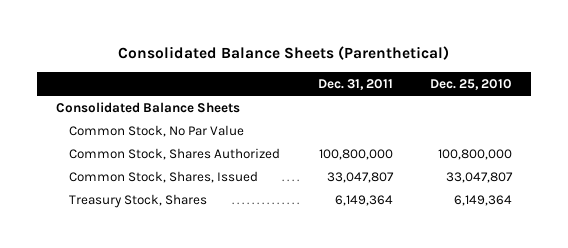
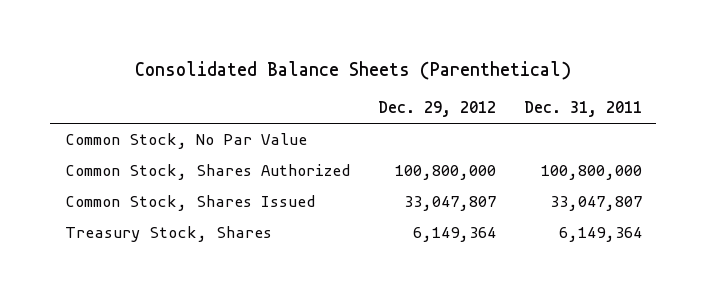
[430,78,513,90] Dec. 25, 2010 -> none
none -> [377,101,496,118] Dec. 29, 2012
[56,101,241,113] Consolidated Balance Sheets -> none
[69,170,259,183] Common Stock, Shares, Issued -> [64,195,315,212] Common Stock, Shares Issued

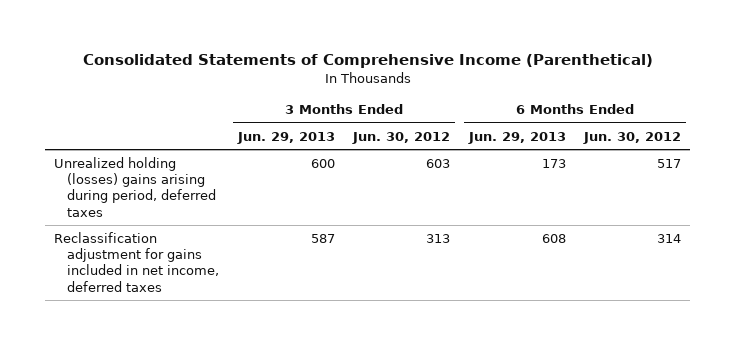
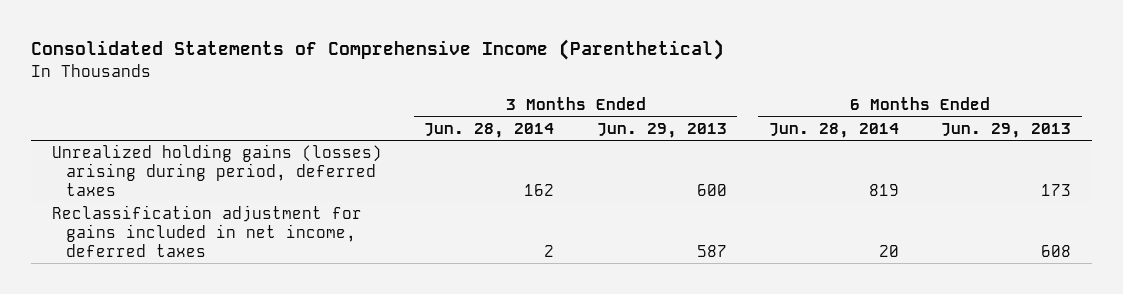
[352,131,451,144] Jun. 30, 2012 -> none
[583,131,682,144] Jun. 30, 2012 -> none
none -> [424,122,555,138] Jun. 28, 2014
none -> [768,122,899,138] Jun. 28, 2014
[53,157,217,217] Unrealized holding (losses) gains arising during period, deferred taxes -> [52,144,383,196] Unrealized holding gains (losses) arising during period, deferred taxes

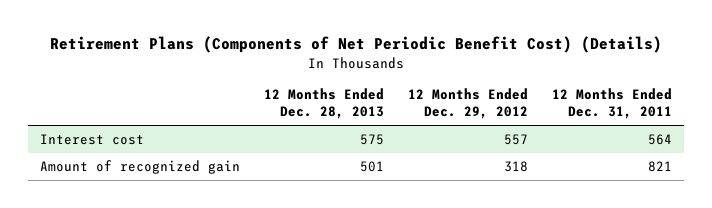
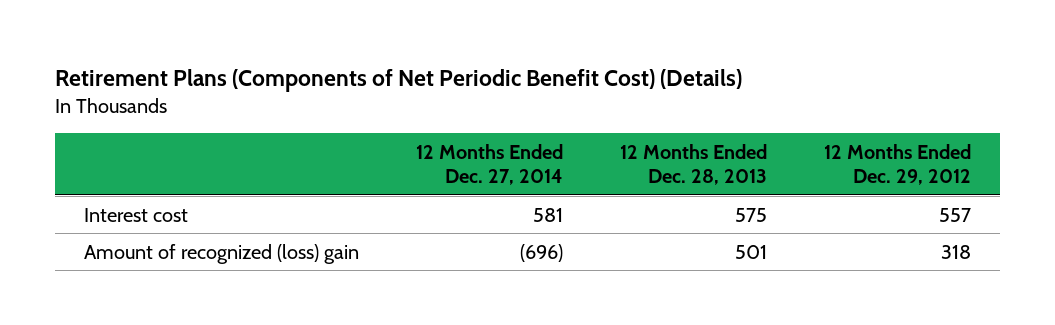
[551,88,672,120] 12 Months Ended Dec. 31, 2011 -> none
none -> [415,143,563,186] 12 Months Ended Dec. 27, 2014
[40,160,241,175] Amount of recognized gain -> [83,243,359,264] Amount of recognized (loss) gain

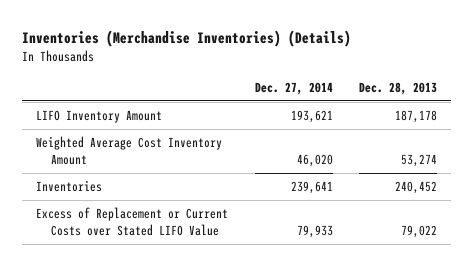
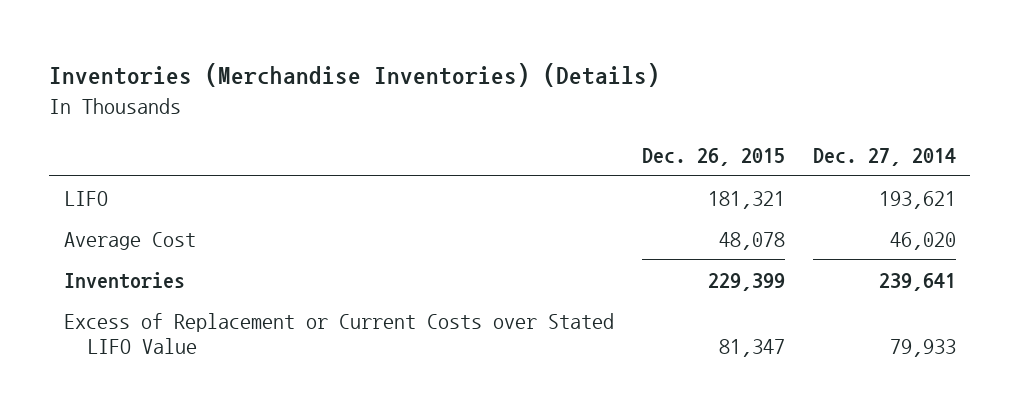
[359,81,438,95] Dec. 28, 2013 -> none
none -> [641,148,785,167] Dec. 26, 2015
[35,110,162,124] LIFO Inventory Amount -> [63,190,108,206] LIFO
[35,136,222,166] Weighted Average Cost Inventory Amount -> [63,231,196,250] Average Cost

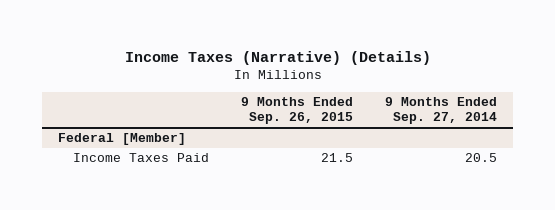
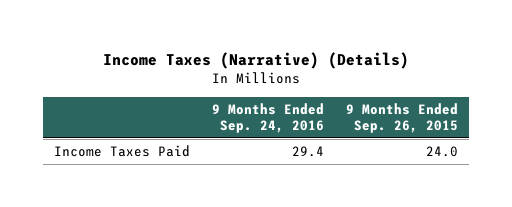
[385,97,498,125] 9 Months Ended Sep. 27, 2014 -> none
none -> [212,102,325,134] 9 Months Ended Sep. 24, 2016
[58,133,187,146] Federal [Member] -> none
[321,153,354,163] 21.5 -> [425,146,458,158] 24.0

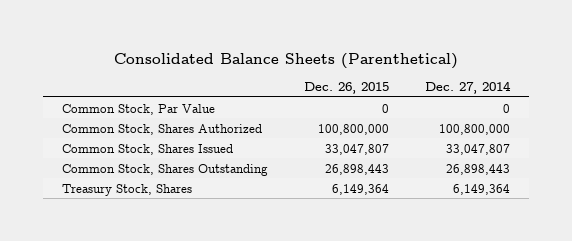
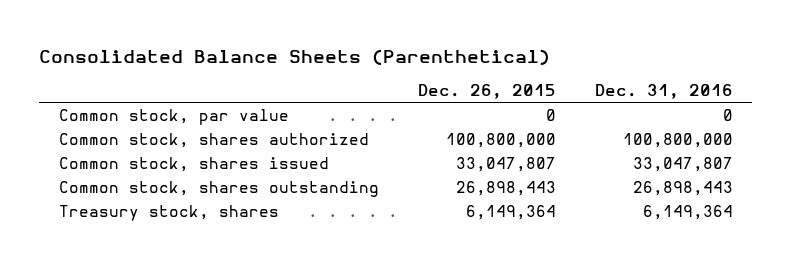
[425,81,512,95] Dec. 27, 2014 -> none
none -> [594,84,733,100] Dec. 31, 2016
[61,103,215,115] Common Stock, Par Value -> [58,108,289,125] Common stock, par value
[61,123,262,135] Common Stock, Shares Authorized -> [58,132,369,148] Common stock, shares authorized
[61,143,233,155] Common Stock, Shares Issued -> [58,156,329,172] Common stock, shares issued
[61,163,268,176] Common Stock, Shares Outstanding -> [58,180,379,197] Common stock, shares outstanding
[61,183,192,196] Treasury Stock, Shares -> [58,204,279,221] Treasury stock, shares

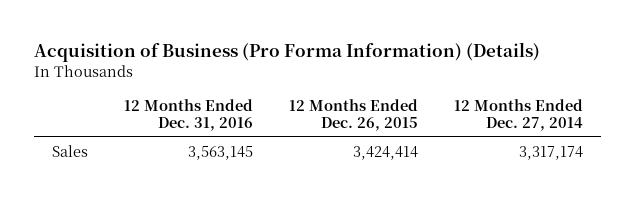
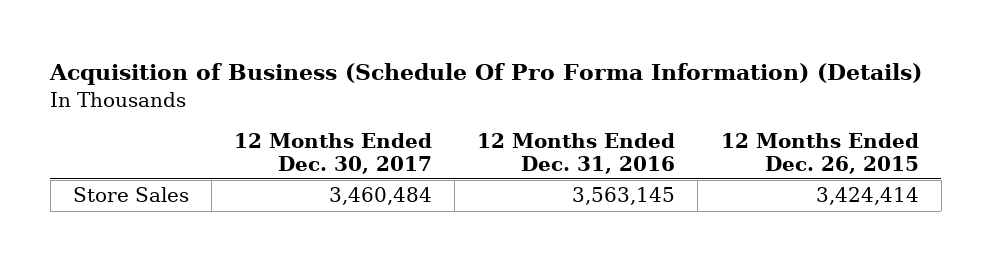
[34,41,541,62] Acquisition of Business (Pro Forma Information) (Details) -> [49,63,923,86] Acquisition of Business (Schedule Of Pro Forma Information) (Details)
[454,98,584,132] 12 Months Ended Dec. 27, 2014 -> none
none -> [234,133,433,174] 12 Months Ended Dec. 30, 2017
[52,145,89,158] Sales -> [73,187,190,203] Store Sales

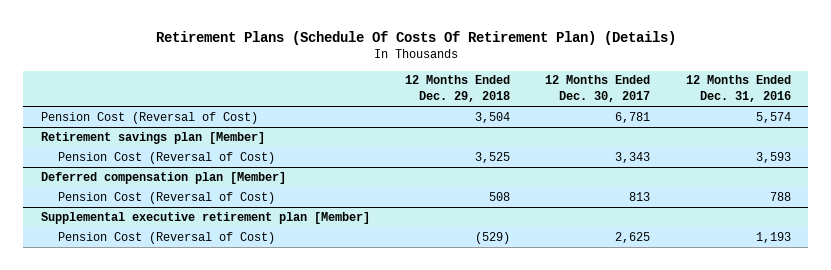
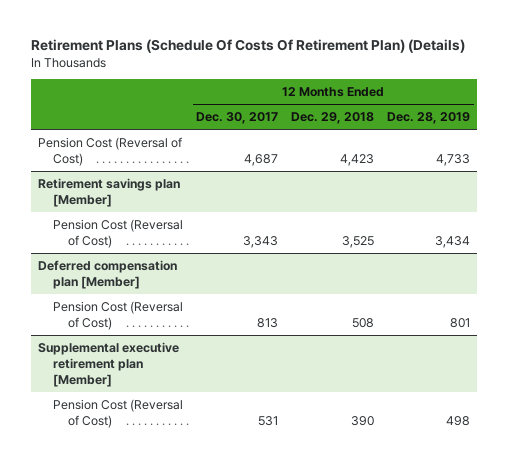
[685,75,791,103] 12 Months Ended Dec. 31, 2016 -> none
none -> [387,112,471,125] Dec. 28, 2019
[474,111,510,123] 3,504 -> [340,153,375,166] 4,423
[615,111,651,123] 6,781 -> [243,153,278,166] 4,687
[474,231,510,244] (529) -> [351,415,375,426] 390
[615,231,651,243] 2,625 -> [257,415,278,426] 531

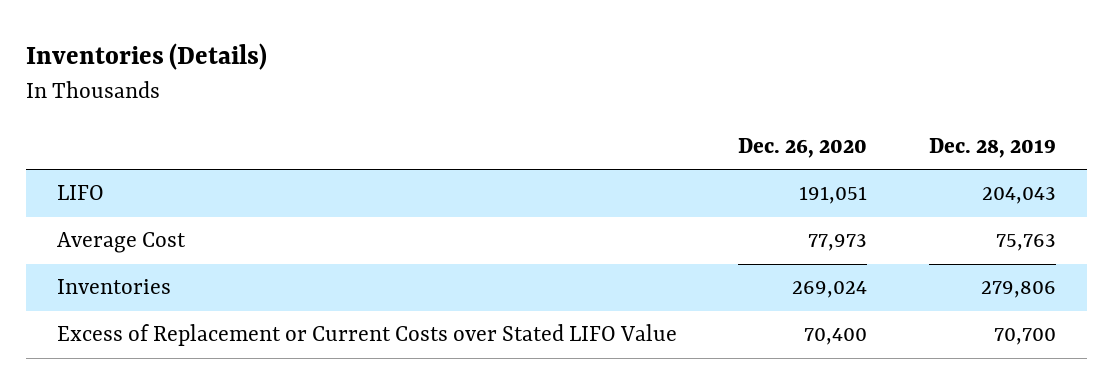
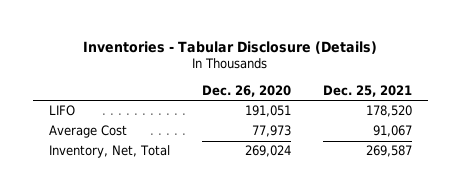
[25,43,267,71] Inventories (Details) -> [83,40,378,54] Inventories - Tabular Disclosure (Details)
[929,137,1057,158] Dec. 28, 2019 -> none
none -> [322,85,412,98] Dec. 25, 2021
[56,324,677,347] Excess of Replacement or Current Costs over Stated LIFO Value -> none
[56,279,171,295] Inventories -> [48,145,170,159] Inventory, Net, Total

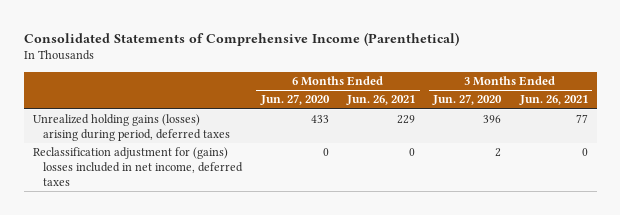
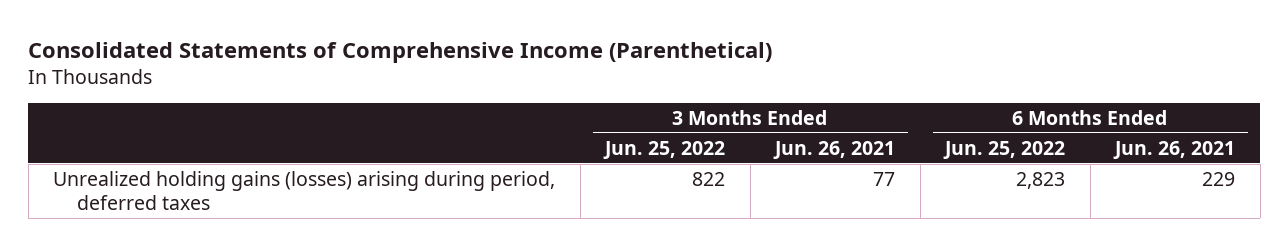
[259,94,330,106] Jun. 27, 2020 -> none
[432,94,503,106] Jun. 27, 2020 -> none
none -> [603,140,726,159] Jun. 25, 2022
none -> [943,140,1066,159] Jun. 25, 2022
[32,147,244,186] Reclassification adjustment for (gains) losses included in net income, deferred taxes -> none

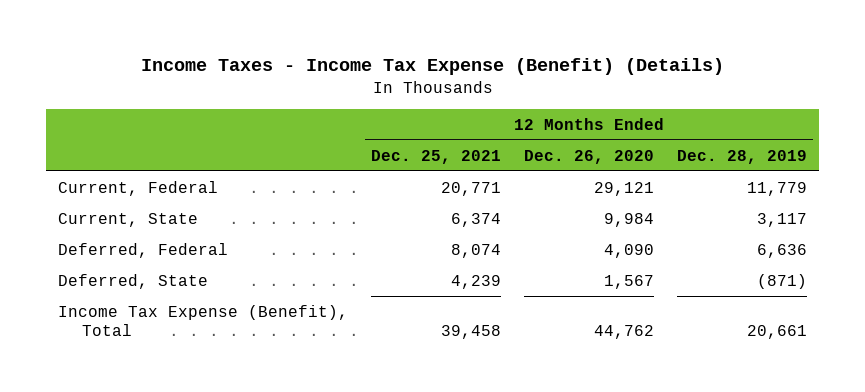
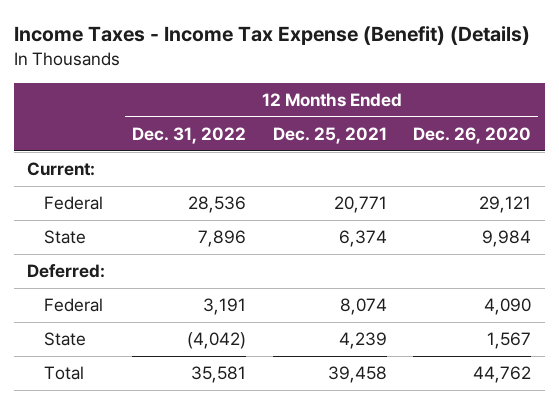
[677,149,808,164] Dec. 28, 2019 -> none
none -> [132,126,247,144] Dec. 31, 2022
none -> [27,162,96,177] Current:
[57,180,218,196] Current, Federal -> [44,196,104,211] Federal
[57,212,198,227] Current, State -> [44,230,87,245] State
none -> [27,264,106,279] Deferred:
[57,242,228,258] Deferred, Federal -> [44,298,104,313] Federal
[57,273,208,289] Deferred, State -> [44,332,87,347] State
[57,304,348,336] Income Tax Expense (Benefit), Total -> [44,366,85,381] Total

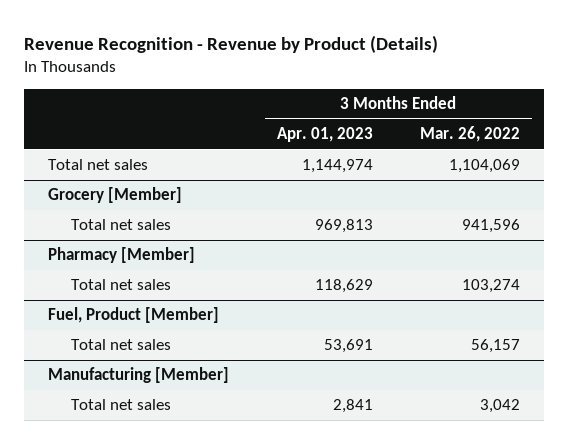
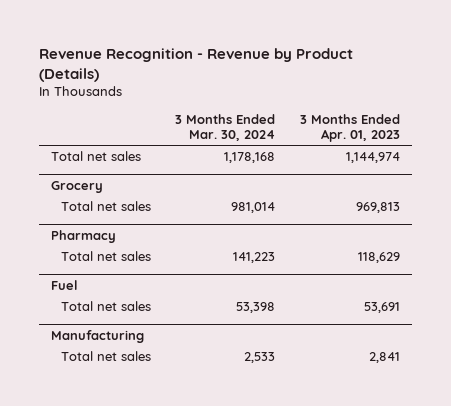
[420,126,521,143] Mar. 26, 2022 -> none
none -> [175,114,276,142] 3 Months Ended Mar. 30, 2024
[48,187,183,204] Grocery [Member] -> [51,180,104,193] Grocery
[48,247,196,264] Pharmacy [Member] -> [51,229,117,243] Pharmacy
[48,307,220,324] Fuel, Product [Member] -> [51,279,79,290] Fuel
[48,367,230,384] Manufacturing [Member] -> [51,329,145,343] Manufacturing

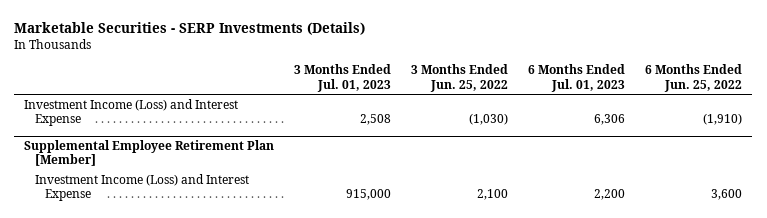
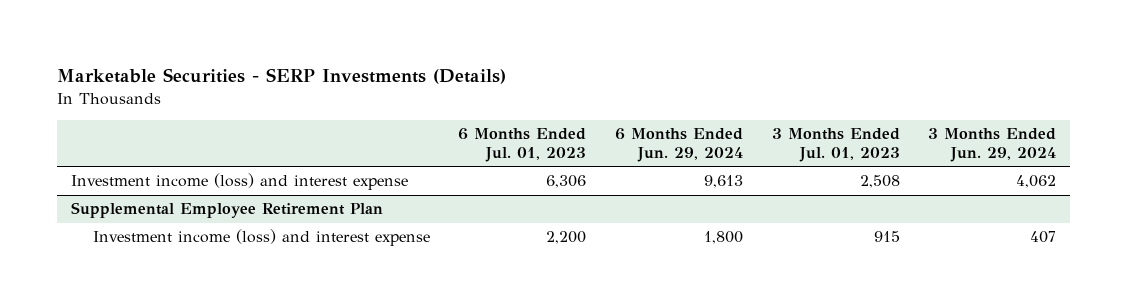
[411,64,509,92] 3 Months Ended Jun. 25, 2022 -> none
[645,64,743,92] 6 Months Ended Jun. 25, 2022 -> none
none -> [615,128,744,163] 6 Months Ended Jun. 29, 2024
none -> [928,128,1057,163] 3 Months Ended Jun. 29, 2024
[24,99,239,127] Investment Income (Loss) and Interest Expense -> [70,173,408,191] Investment income (loss) and interest expense
[24,140,275,167] Supplemental Employee Retirement Plan [Member] -> [70,202,383,219] Supplemental Employee Retirement Plan
[34,174,249,202] Investment Income (Loss) and Interest Expense -> [92,229,430,247] Investment income (loss) and interest expense
[346,189,392,201] 915,000 -> [873,231,900,243] 915

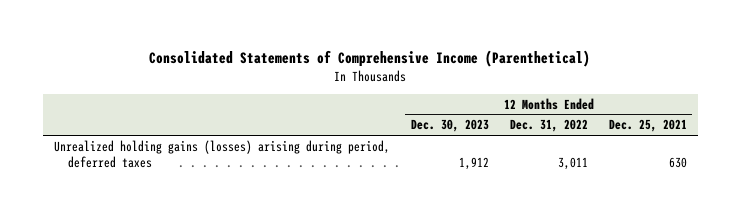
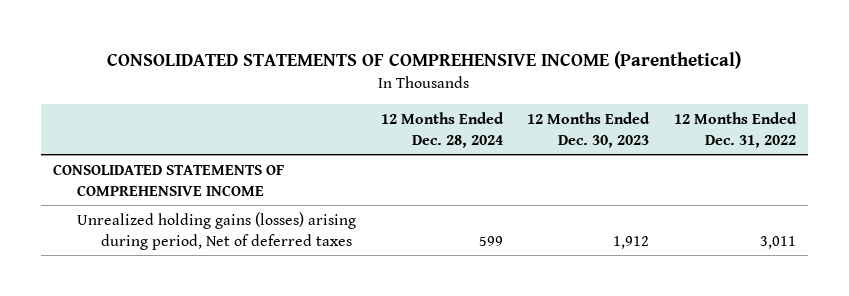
[149,50,591,68] Consolidated Statements of Comprehensive Income (Parenthetical) -> [107,51,742,70] CONSOLIDATED STATEMENTS OF COMPREHENSIVE INCOME (Parenthetical)
[609,119,688,133] Dec. 25, 2021 -> none
none -> [380,111,504,148] 12 Months Ended Dec. 28, 2024
none -> [53,163,285,196] CONSOLIDATED STATEMENTS OF COMPREHENSIVE INCOME
[53,139,390,169] Unrealized holding gains (losses) arising during period, deferred taxes -> [76,211,356,250] Unrealized holding gains (losses) arising during period, Net of deferred taxes

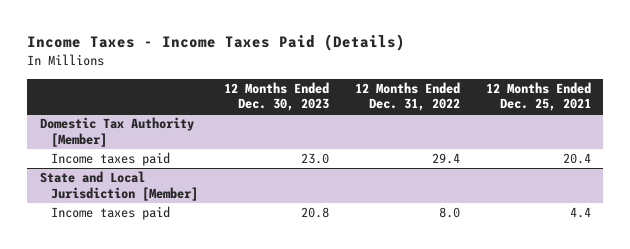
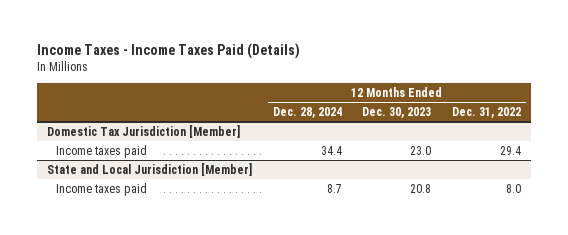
[485,81,591,112] 12 Months Ended Dec. 25, 2021 -> none
none -> [272,107,342,119] Dec. 28, 2024
[39,117,194,147] Domestic Tax Authority [Member] -> [46,124,240,138] Domestic Tax Jurisdiction [Member]

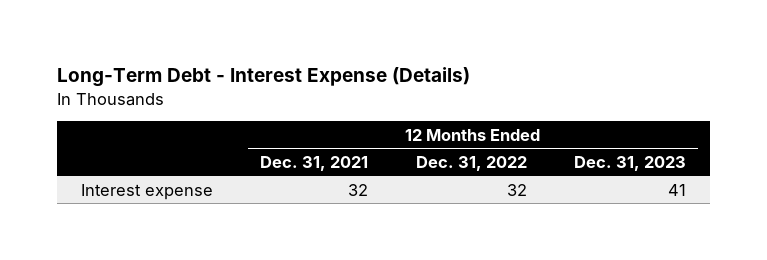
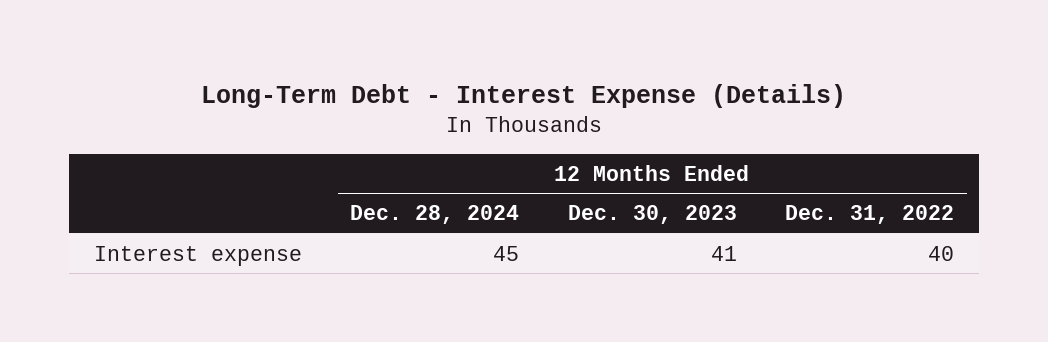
[260,155,369,171] Dec. 31, 2021 -> none
[574,155,687,171] Dec. 31, 2023 -> none
none -> [350,205,520,225] Dec. 28, 2024
none -> [567,205,737,225] Dec. 30, 2023
[506,183,527,196] 32 -> [928,245,955,261] 40

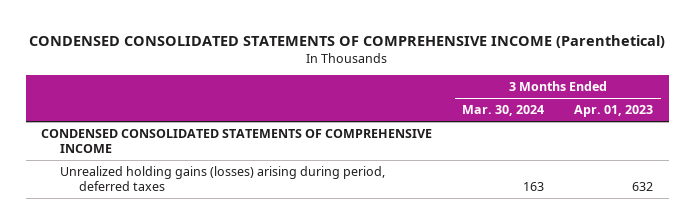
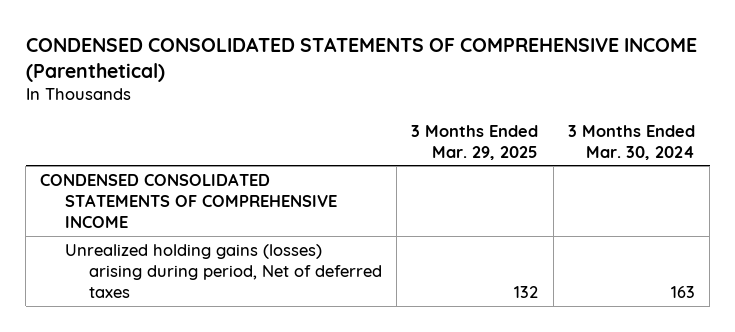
[574,105,654,118] Apr. 01, 2023 -> none
none -> [411,124,539,160] 3 Months Ended Mar. 29, 2025
[60,166,386,191] Unrealized holding gains (losses) arising during period, deferred taxes -> [64,243,382,298] Unrealized holding gains (losses) arising during period, Net of deferred taxes

